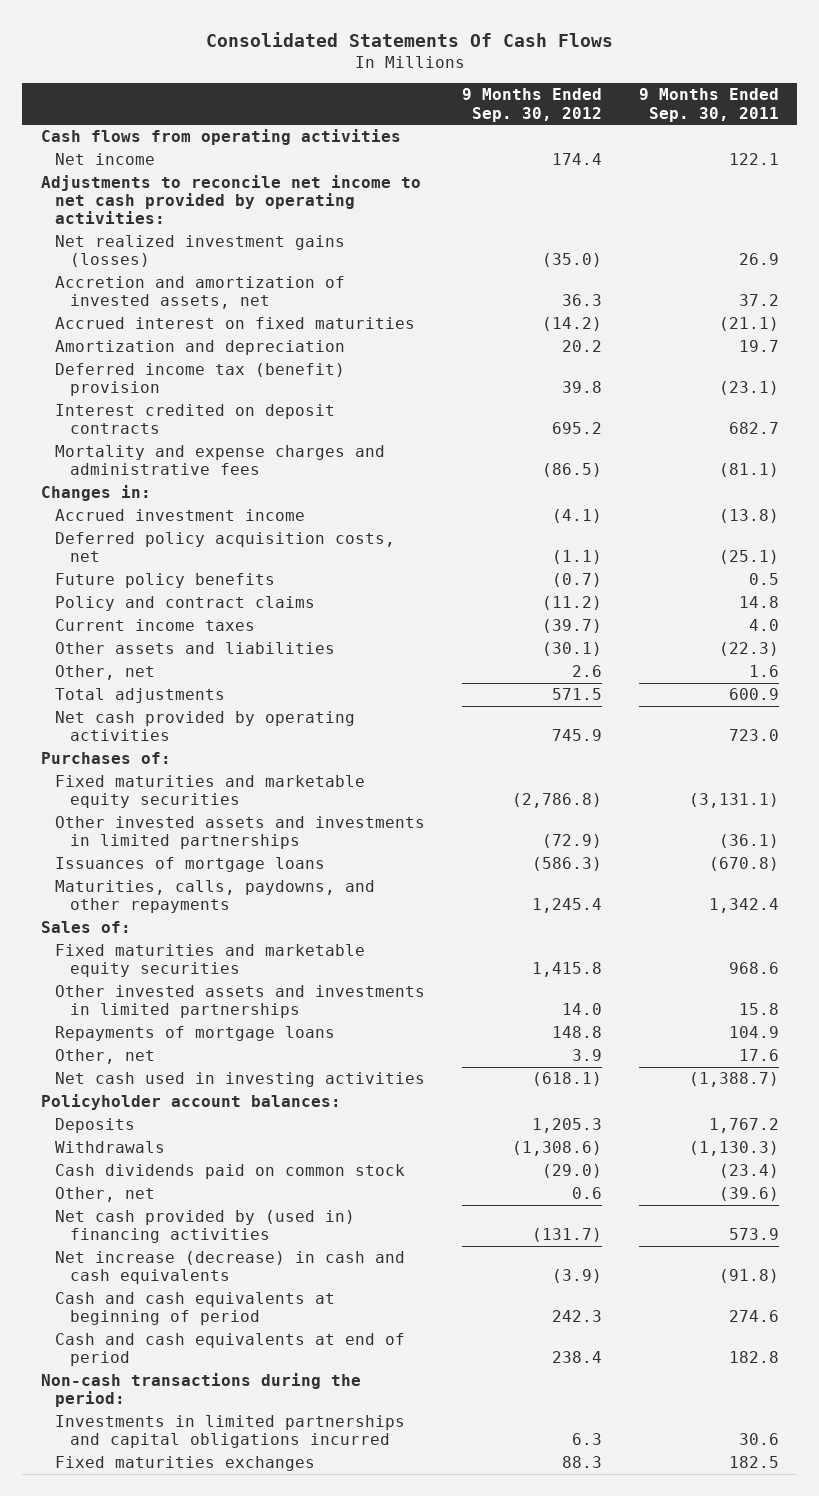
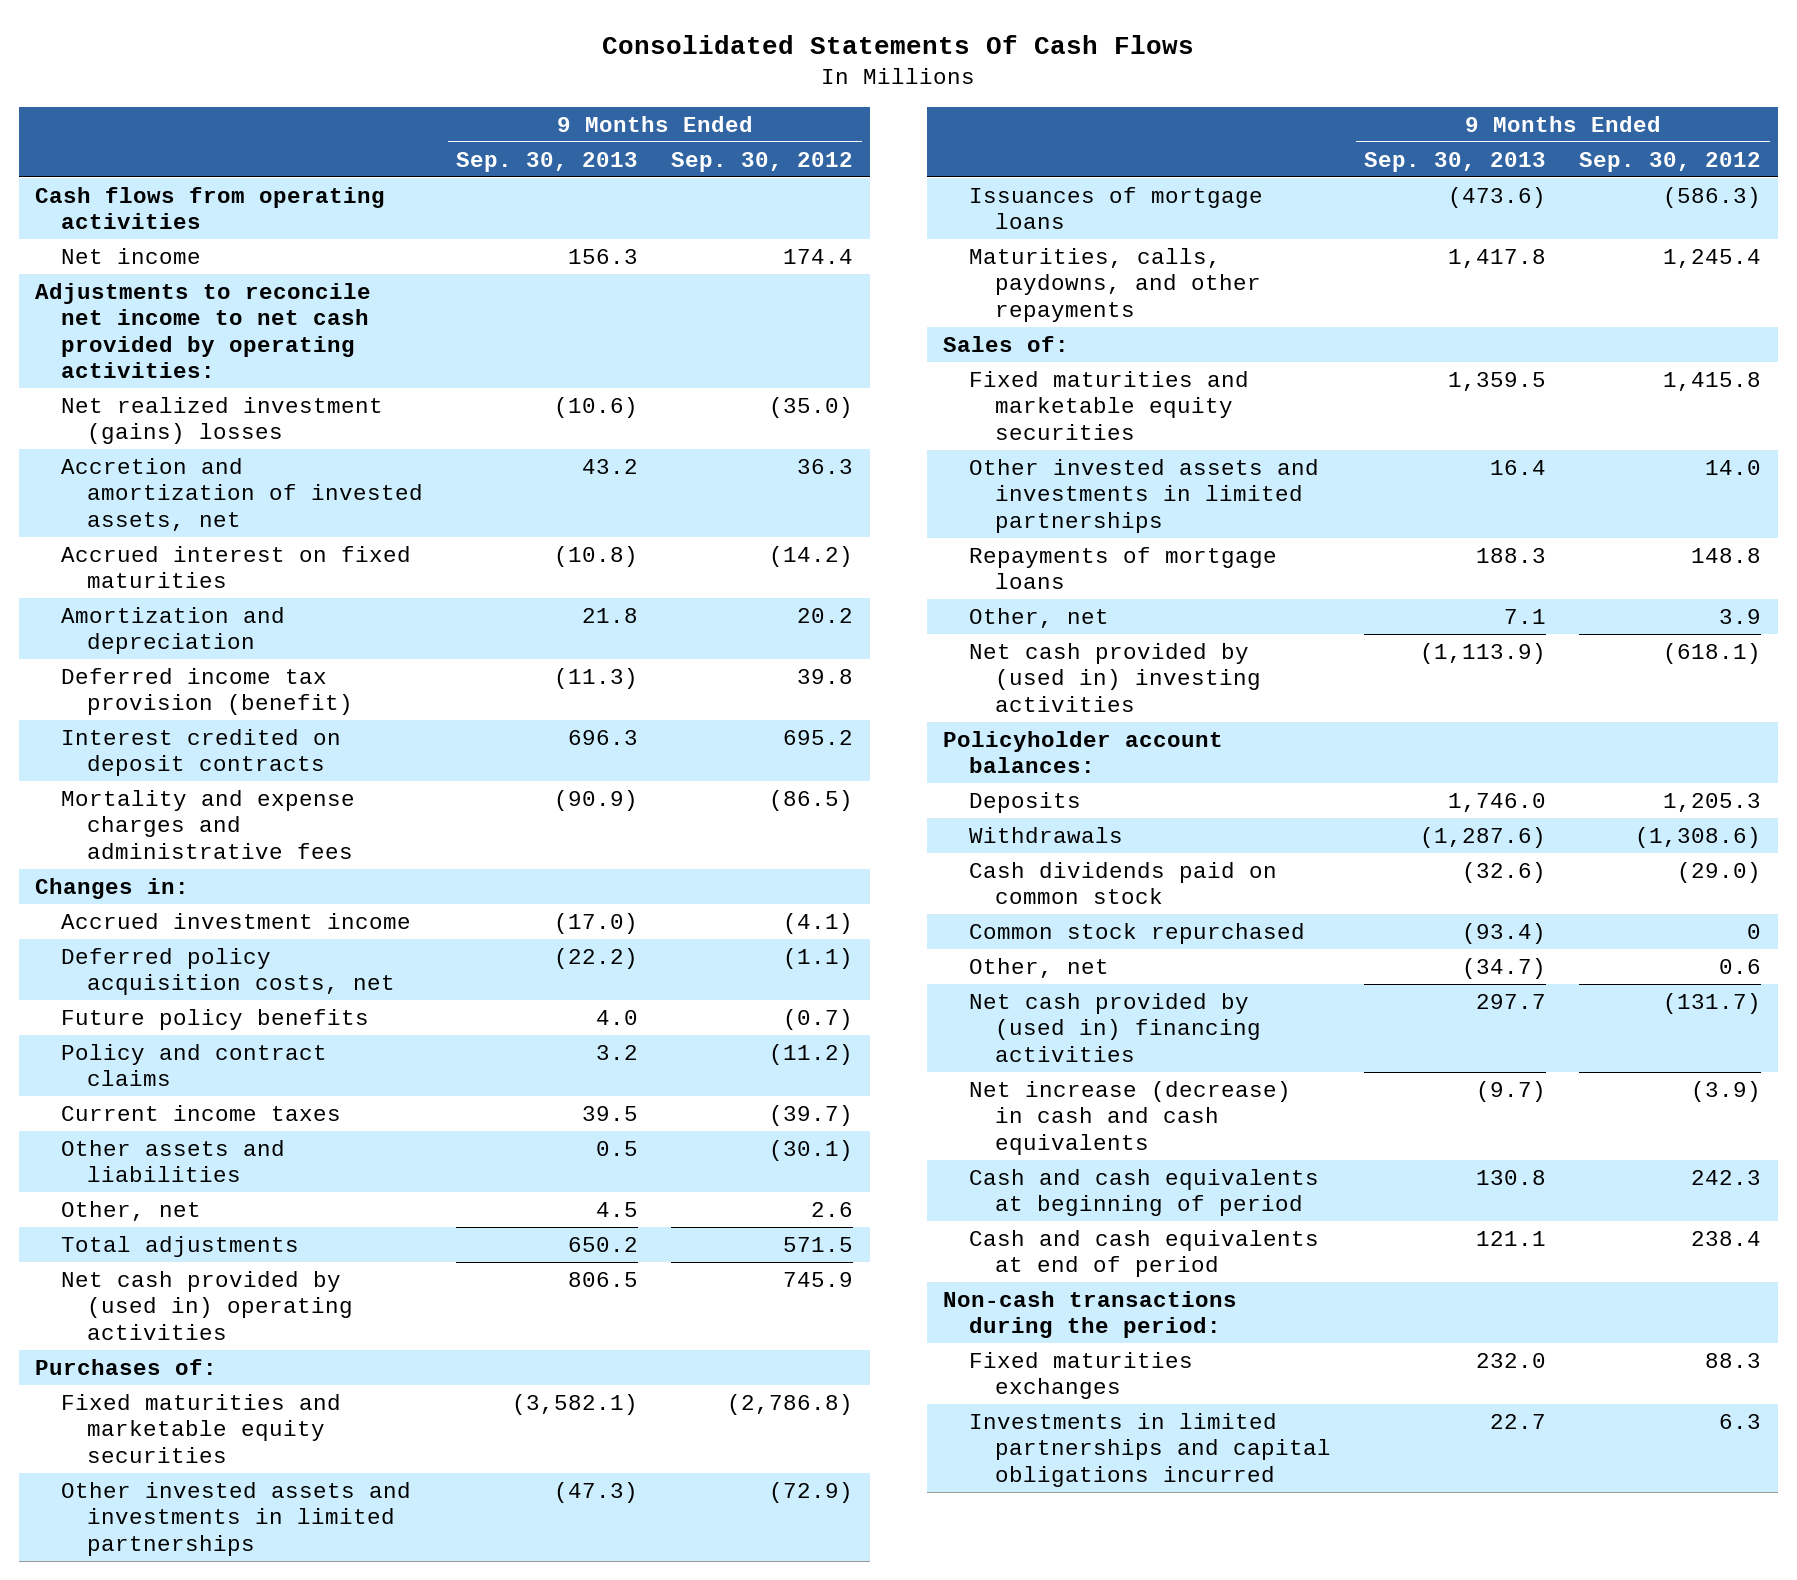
[638,88,779,122] 9 Months Ended Sep. 30, 2011 -> none
none -> [456,151,639,172] Sep. 30, 2013
[55,234,346,268] Net realized investment gains (losses) -> [61,396,384,445] Net realized investment (gains) losses
[55,362,346,397] Deferred income tax (benefit) provision -> [61,667,354,716] Deferred income tax provision (benefit)
[55,710,356,742] Net cash provided by operating activities -> [61,1270,354,1340] Net cash provided by (used in) operating activities
[55,1071,426,1087] Net cash used in investing activities -> [969,642,1261,712] Net cash provided by (used in) investing activities
none -> [969,922,1306,944] Common stock repurchased
[55,1414,406,1449] Investments in limited partnerships and capital obligations incurred -> [969,1412,1331,1487] Investments in limited partnerships and capital obligations incurred

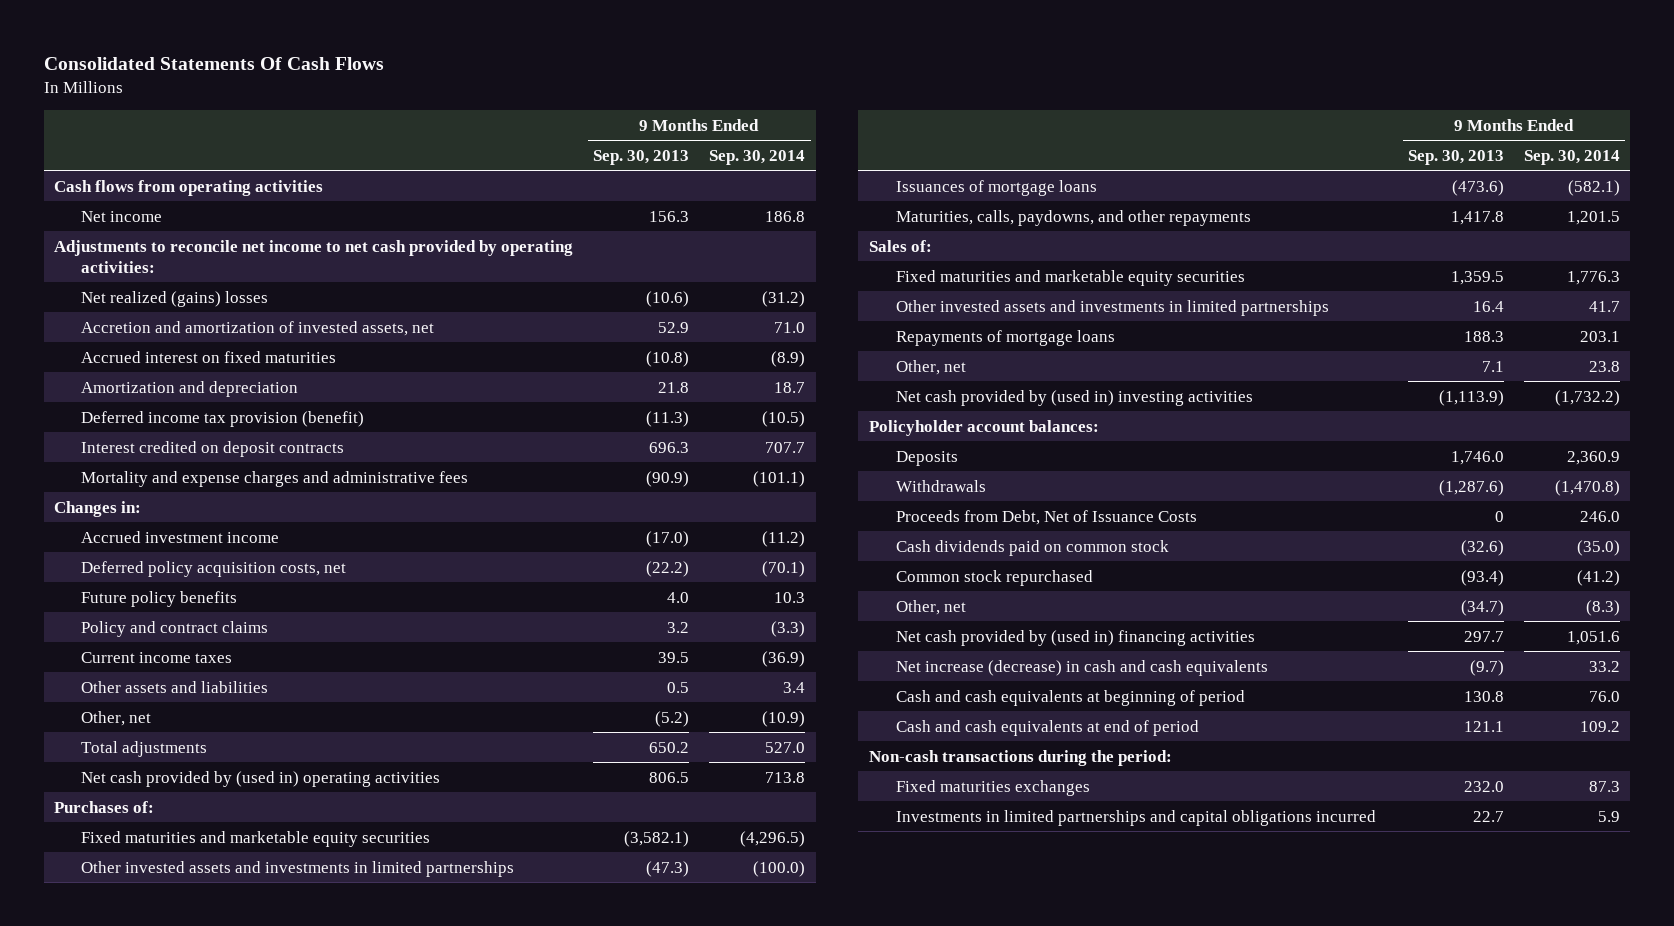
[671,151,854,172] Sep. 30, 2012 -> none
none -> [709,149,806,165] Sep. 30, 2014
[61,396,384,445] Net realized investment (gains) losses -> [81,290,269,307] Net realized (gains) losses
[582,458,639,474] 43.2 -> [658,321,690,333] 52.9
[596,1201,639,1217] 4.5 -> [655,710,690,727] (5.2)
none -> [895,509,1197,525] Proceeds from Debt, Net of Issuance Costs

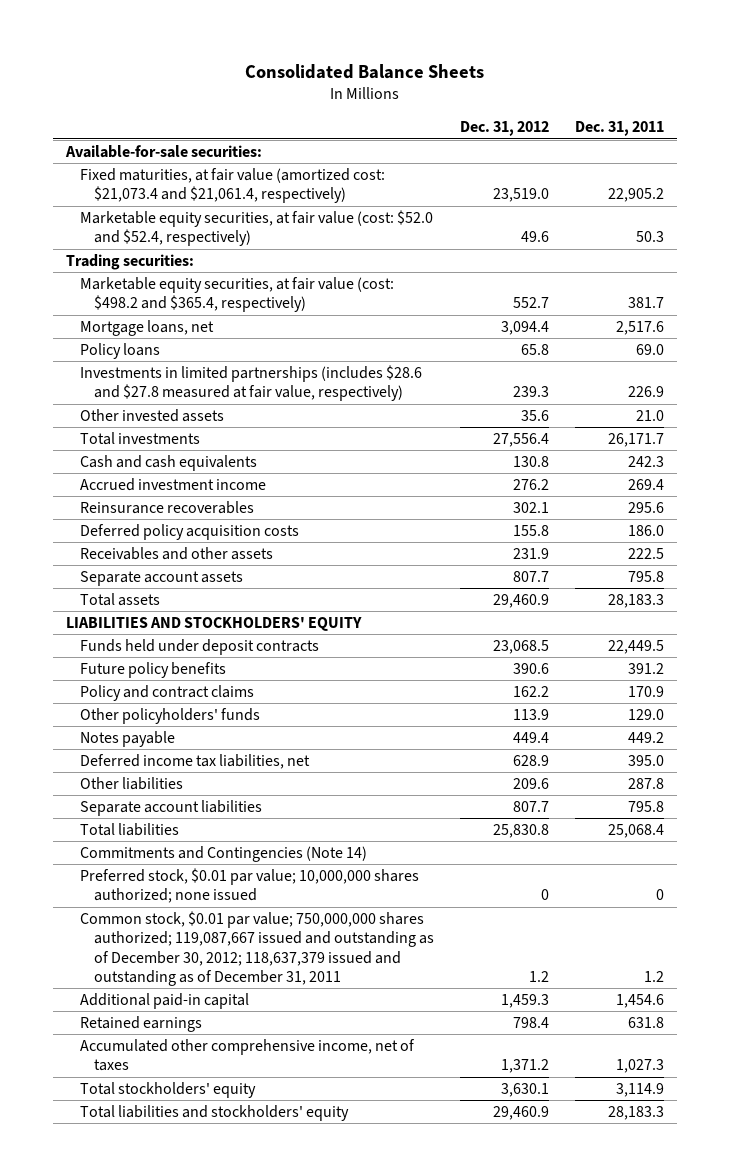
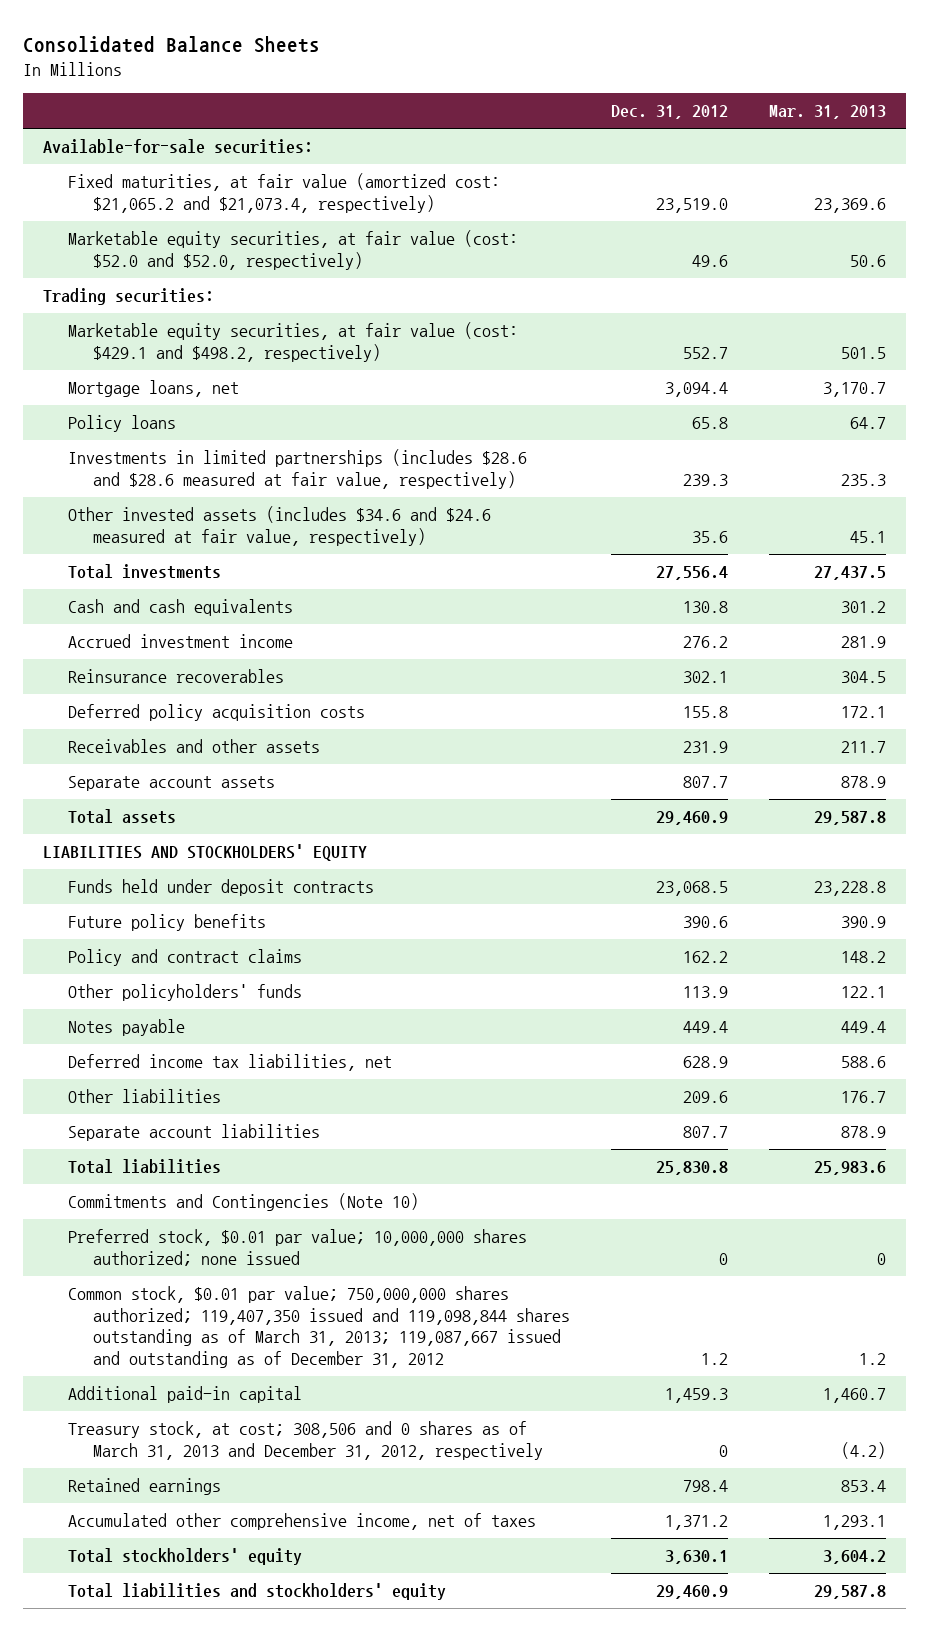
[575,121,665,137] Dec. 31, 2011 -> none
none -> [768,105,886,120] Mar. 31, 2013
[80,167,386,204] Fixed maturities, at fair value (amortized cost: $21,073.4 and $21,061.4, respectively) -> [68,173,501,213] Fixed maturities, at fair value (amortized cost: $21,065.2 and $21,073.4, respectively)
[80,209,434,247] Marketable equity securities, at fair value (cost: $52.0 and $52.4, respectively) -> [68,230,519,270] Marketable equity securities, at fair value (cost: $52.0 and $52.0, respectively)
[80,276,395,313] Marketable equity securities, at fair value (cost: $498.2 and $365.4, respectively) -> [68,322,519,362] Marketable equity securities, at fair value (cost: $429.1 and $498.2, respectively)
[80,364,423,402] Investments in limited partnerships (includes $28.6 and $27.8 measured at fair value, respectively) -> [68,449,528,489] Investments in limited partnerships (includes $28.6 and $28.6 measured at fair value, respectively)
[80,408,225,422] Other invested assets -> [68,506,492,546] Other invested assets (includes $34.6 and $24.6 measured at fair value, respectively)
[80,845,368,862] Commitments and Contingencies (Note 14) -> [68,1193,420,1212] Commitments and Contingencies (Note 10)
[80,910,434,986] Common stock, $0.01 par value; 750,000,000 shares authorized; 119,087,667 issued and outstanding as of December 30, 2012; 118,637,379 issued and outstanding as of December 31, 2011 -> [68,1286,571,1368] Common stock, $0.01 par value; 750,000,000 shares authorized; 119,407,350 issued and 119,098,844 shares outstanding as of March 31, 2013; 119,087,667 issued and outstanding as of December 31, 2012
none -> [68,1421,544,1460] Treasury stock, at cost; 308,506 and 0 shares as of March 31, 2013 and December 31, 2012, respectively

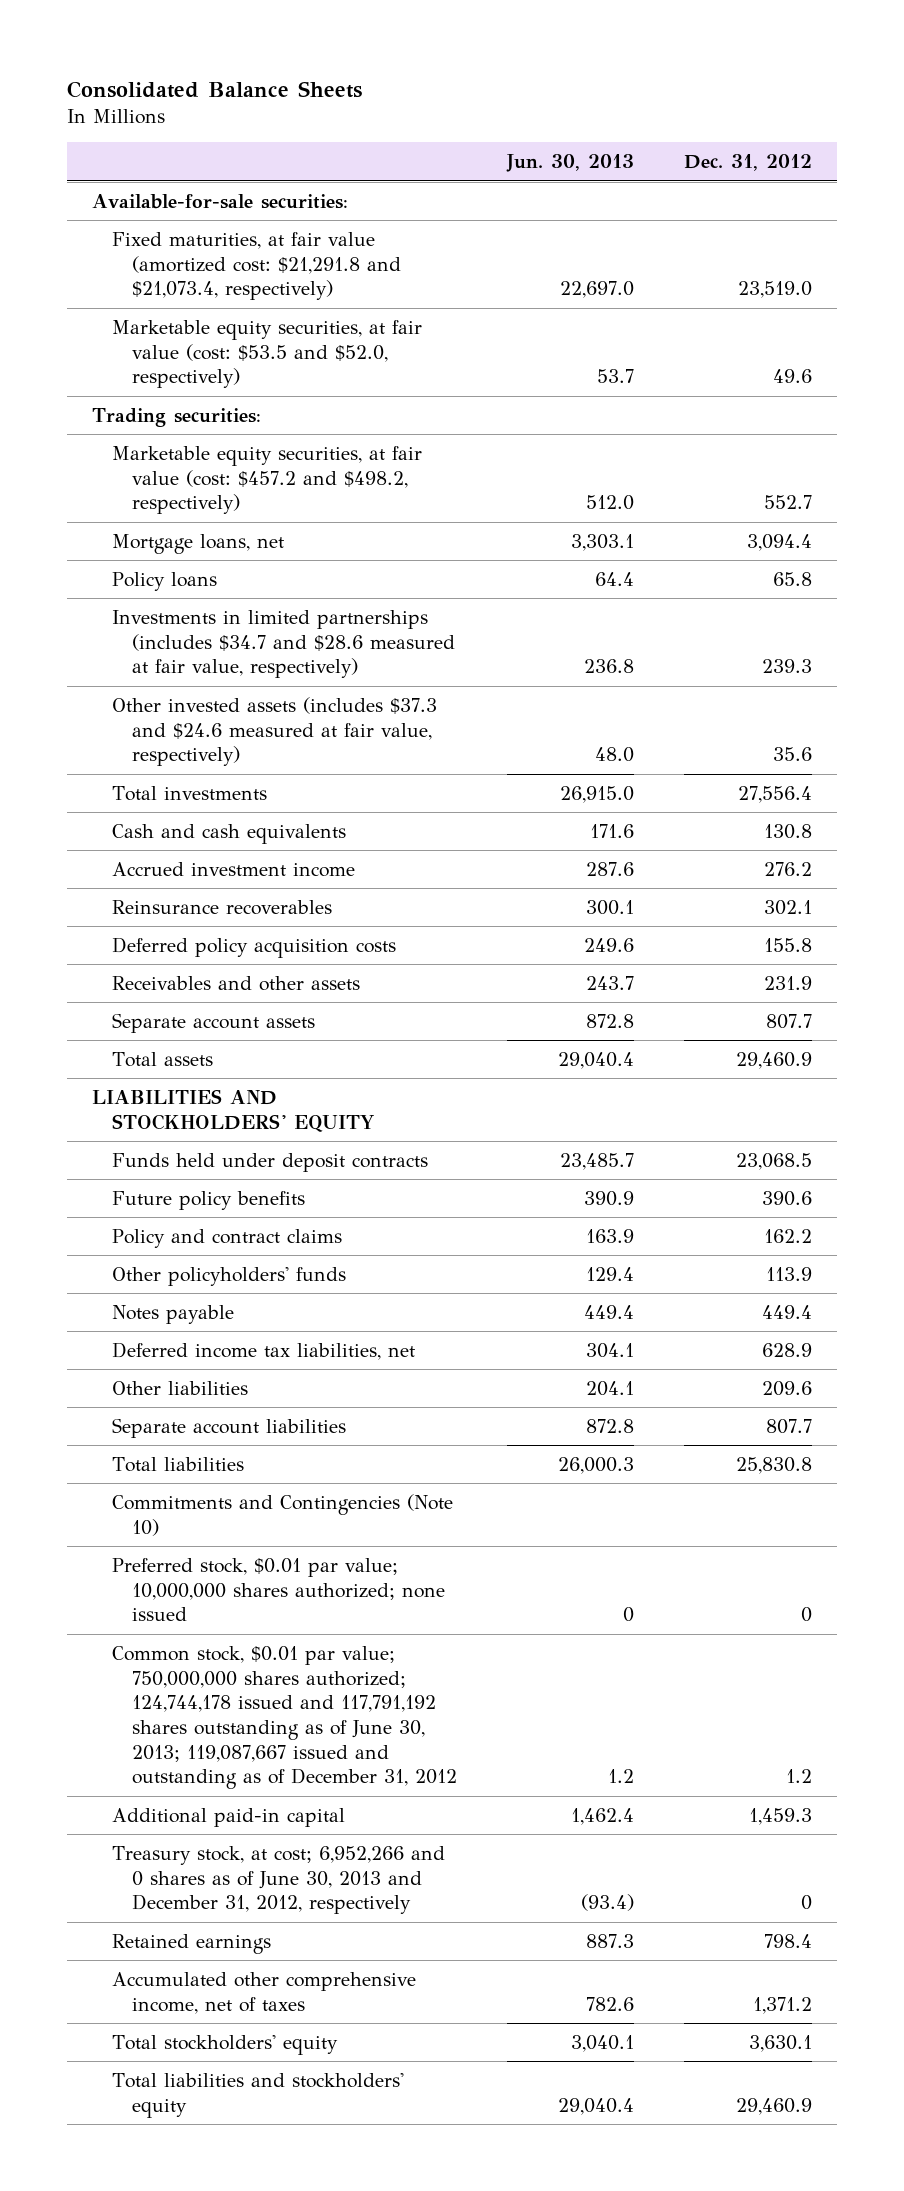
[768,105,886,120] Mar. 31, 2013 -> none
none -> [506,154,635,173] Jun. 30, 2013
[68,173,501,213] Fixed maturities, at fair value (amortized cost: $21,065.2 and $21,073.4, respectively) -> [112,231,402,301] Fixed maturities, at fair value (amortized cost: $21,291.8 and $21,073.4, respectively)
[68,230,519,270] Marketable equity securities, at fair value (cost: $52.0 and $52.0, respectively) -> [112,319,423,389] Marketable equity securities, at fair value (cost: $53.5 and $52.0, respectively)
[68,322,519,362] Marketable equity securities, at fair value (cost: $429.1 and $498.2, respectively) -> [112,445,423,515] Marketable equity securities, at fair value (cost: $457.2 and $498.2, respectively)
[68,449,528,489] Investments in limited partnerships (includes $28.6 and $28.6 measured at fair value, respectively) -> [112,609,456,679] Investments in limited partnerships (includes $34.7 and $28.6 measured at fair value, respectively)
[68,506,492,546] Other invested assets (includes $34.6 and $24.6 measured at fair value, respectively) -> [112,696,438,767] Other invested assets (includes $37.3 and $24.6 measured at fair value, respectively)
[68,1286,571,1368] Common stock, $0.01 par value; 750,000,000 shares authorized; 119,407,350 issued and 119,098,844 shares outstanding as of March 31, 2013; 119,087,667 issued and outstanding as of December 31, 2012 -> [112,1645,458,1790] Common stock, $0.01 par value; 750,000,000 shares authorized; 124,744,178 issued and 117,791,192 shares outstanding as of June 30, 2013; 119,087,667 issued and outstanding as of December 31, 2012
[68,1421,544,1460] Treasury stock, at cost; 308,506 and 0 shares as of March 31, 2013 and December 31, 2012, respectively -> [112,1845,446,1915] Treasury stock, at cost; 6,952,266 and 0 shares as of June 30, 2013 and December 31, 2012, respectively

